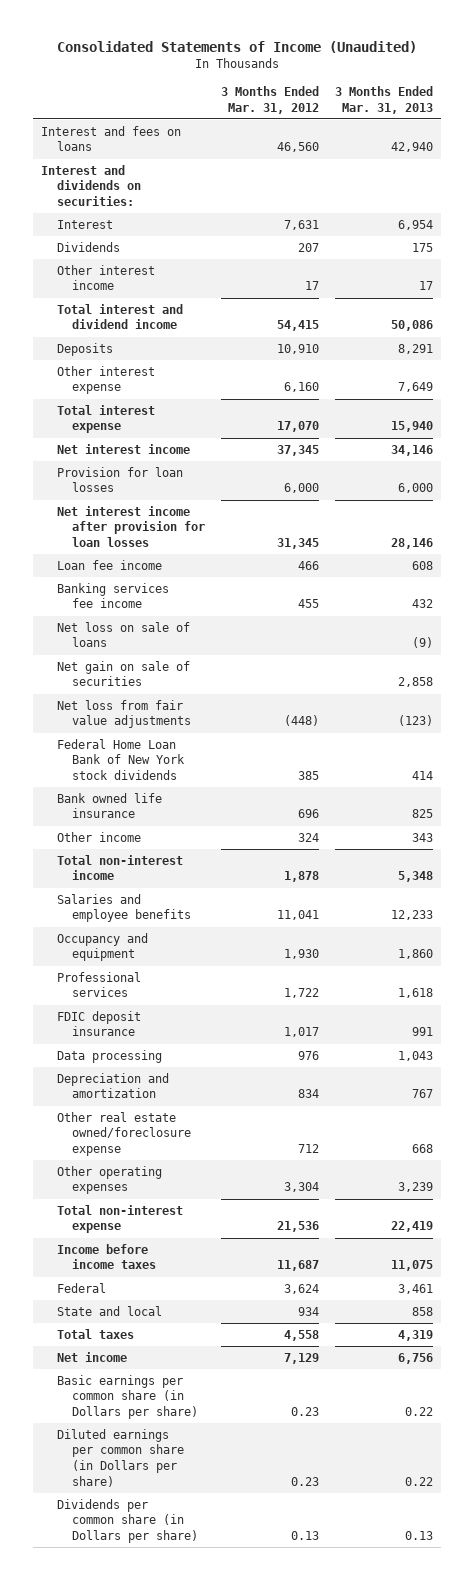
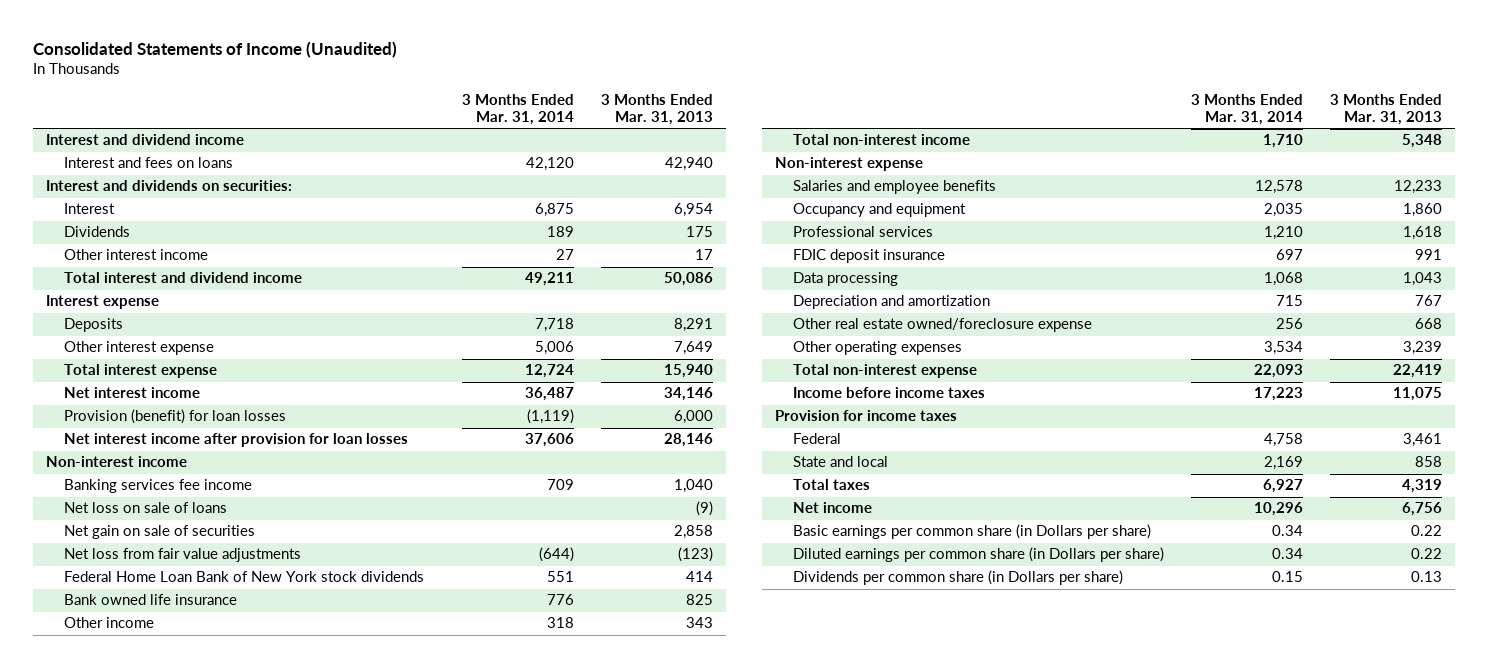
[221,86,320,114] 3 Months Ended Mar. 31, 2012 -> none
none -> [461,94,574,126] 3 Months Ended Mar. 31, 2014
none -> [46,134,245,146] Interest and dividend income
none -> [46,295,160,310] Interest expense
[56,466,183,493] Provision for loan losses -> [63,409,286,425] Provision (benefit) for loan losses
[56,559,162,570] Loan fee income -> none
none -> [46,456,188,468] Non-interest income
[411,599,433,609] 432 -> [673,479,713,494] 1,040
none -> [775,157,924,172] Non-interest expense
none -> [775,410,958,422] Provision for income taxes

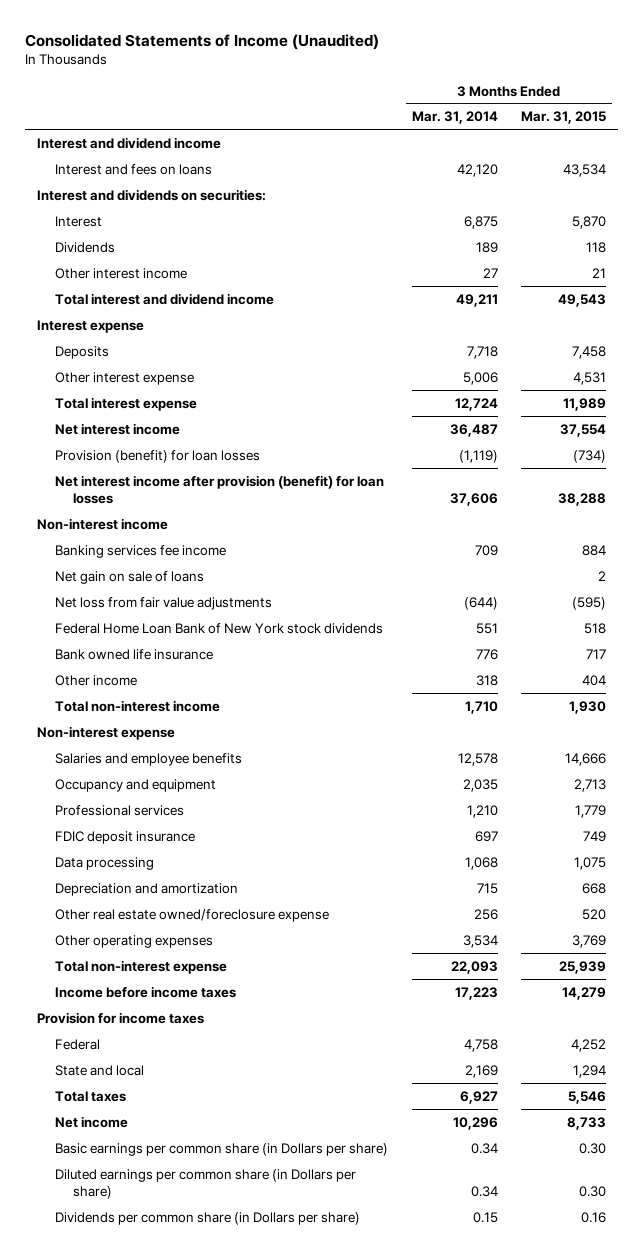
[600,94,713,126] 3 Months Ended Mar. 31, 2013 -> none
none -> [520,111,606,125] Mar. 31, 2015
[63,433,408,448] Net interest income after provision for loan losses -> [55,474,385,504] Net interest income after provision (benefit) for loan losses
[63,525,255,540] Net gain on sale of securities -> none
[63,502,227,514] Net loss on sale of loans -> [55,570,205,584] Net gain on sale of loans

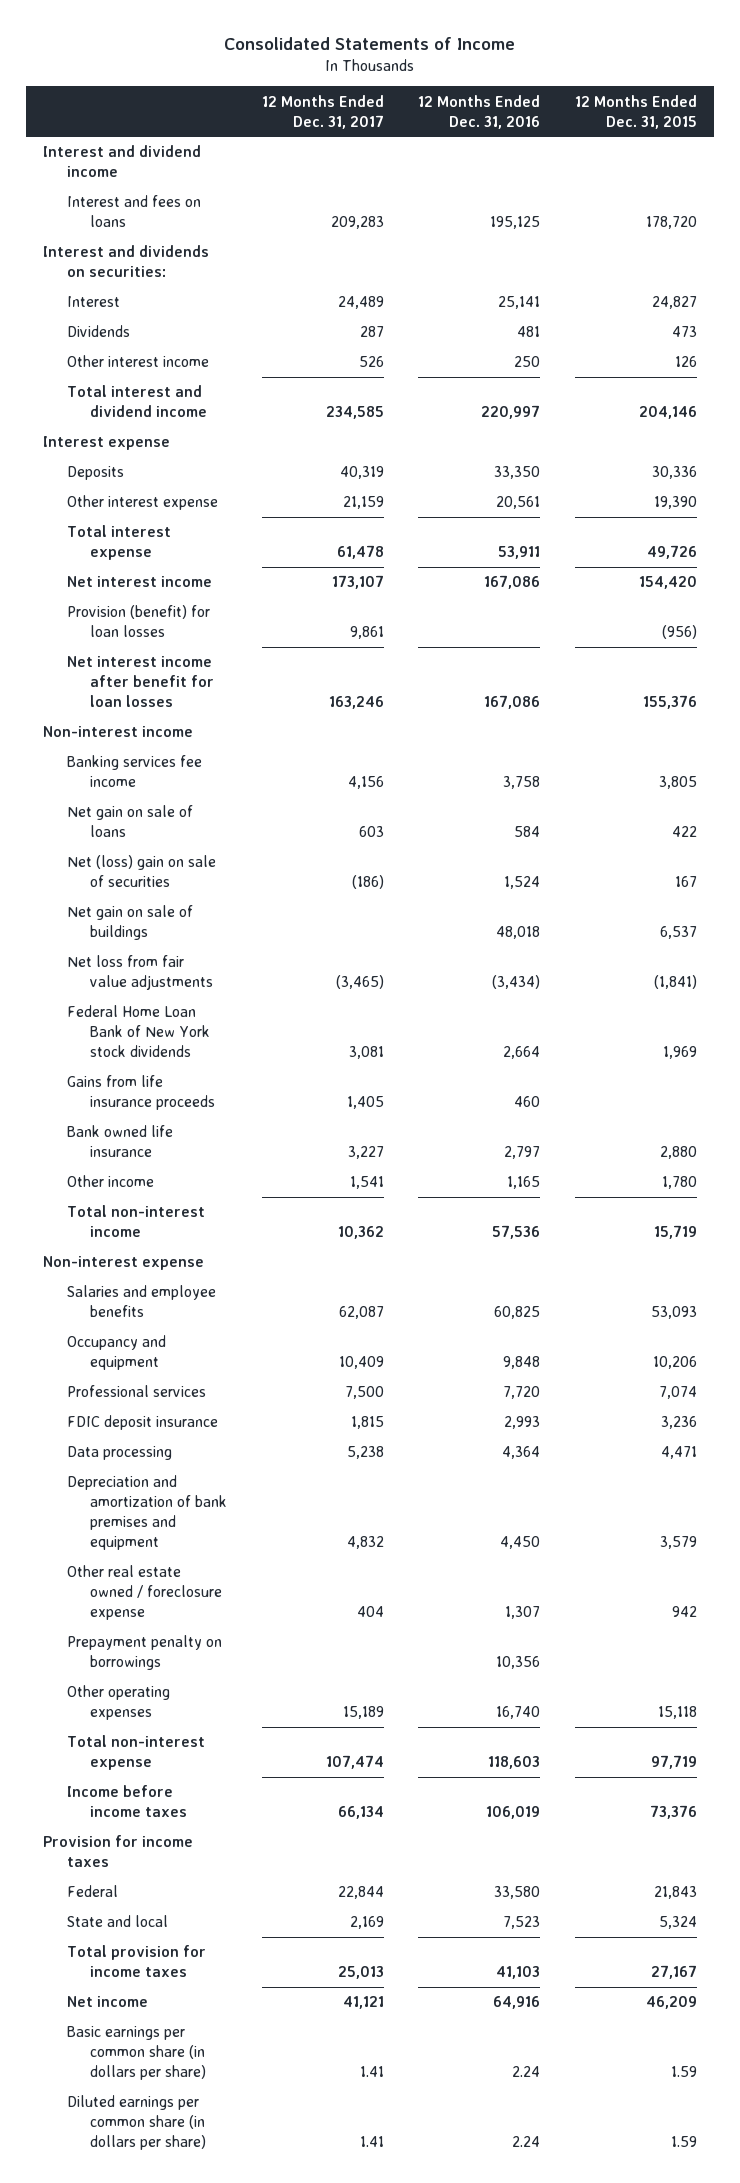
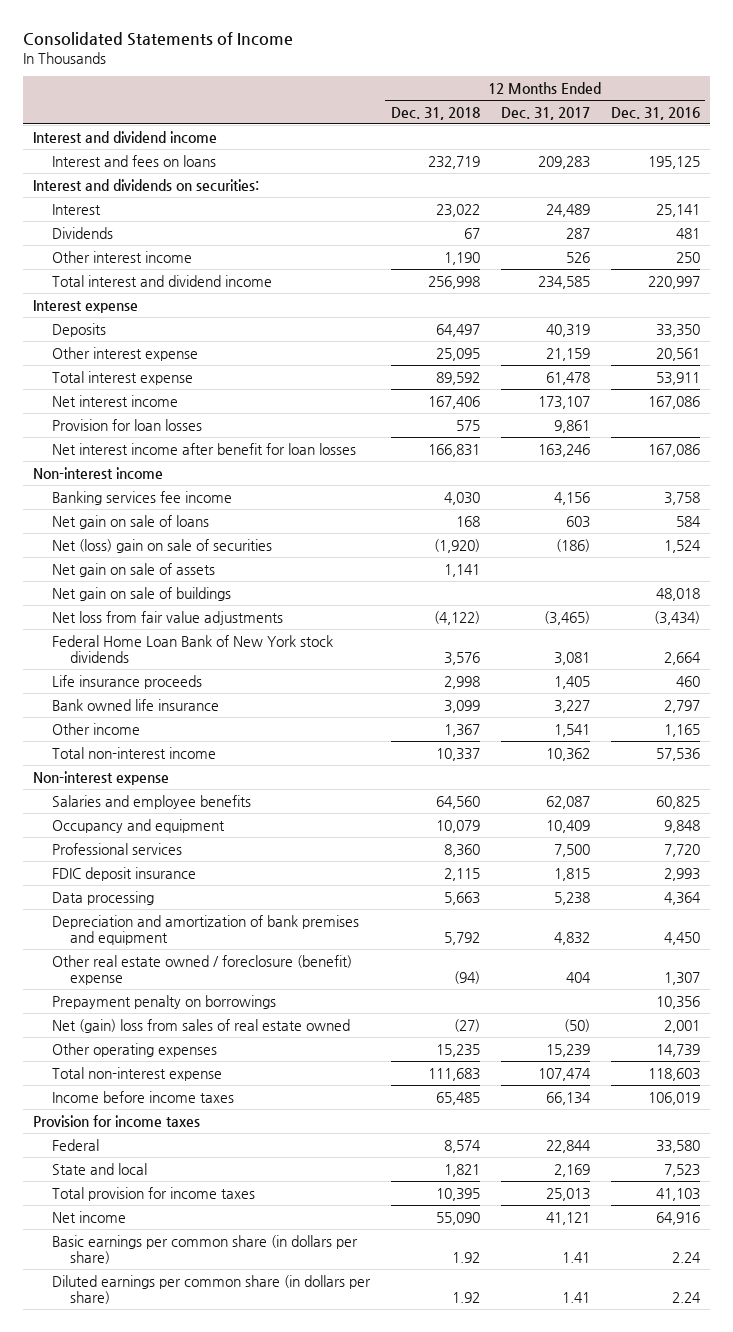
[574,94,697,129] 12 Months Ended Dec. 31, 2015 -> none
none -> [390,106,480,120] Dec. 31, 2018
[66,605,210,638] Provision (benefit) for loan losses -> [51,418,202,431] Provision for loan losses
none -> [51,562,215,577] Net gain on sale of assets
[66,1075,216,1111] Gains from life insurance proceeds -> [51,674,202,689] Life insurance proceeds
[66,1565,223,1621] Other real estate owned / foreclosure expense -> [51,954,352,986] Other real estate owned / foreclosure (benefit) expense
none -> [51,1018,350,1033] Net (gain) loss from sales of real estate owned
[342,1706,384,1720] 15,189 -> [545,1043,590,1057] 15,239
[496,1706,541,1720] 16,740 -> [655,1043,700,1057] 14,739

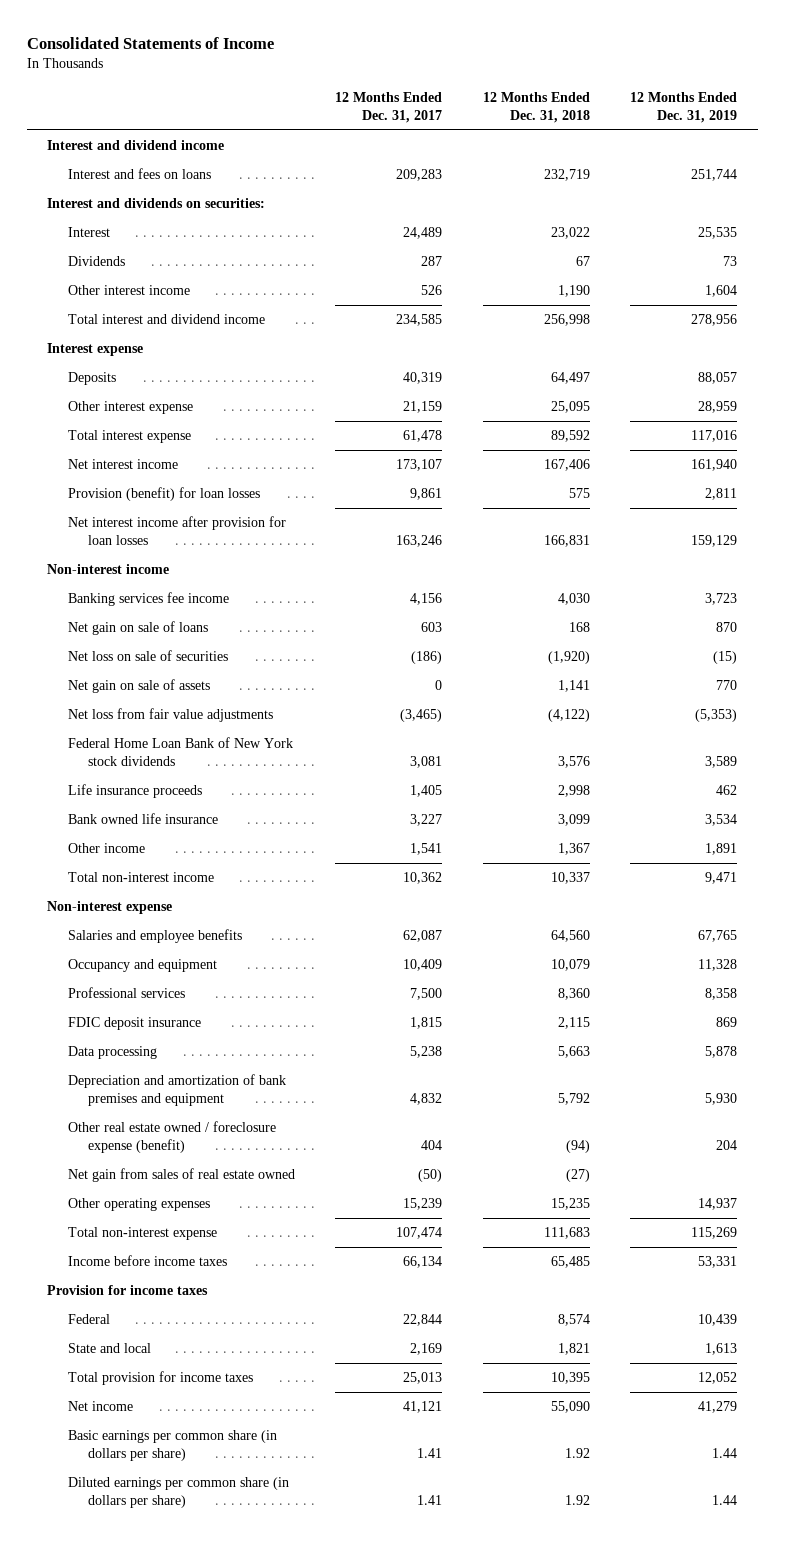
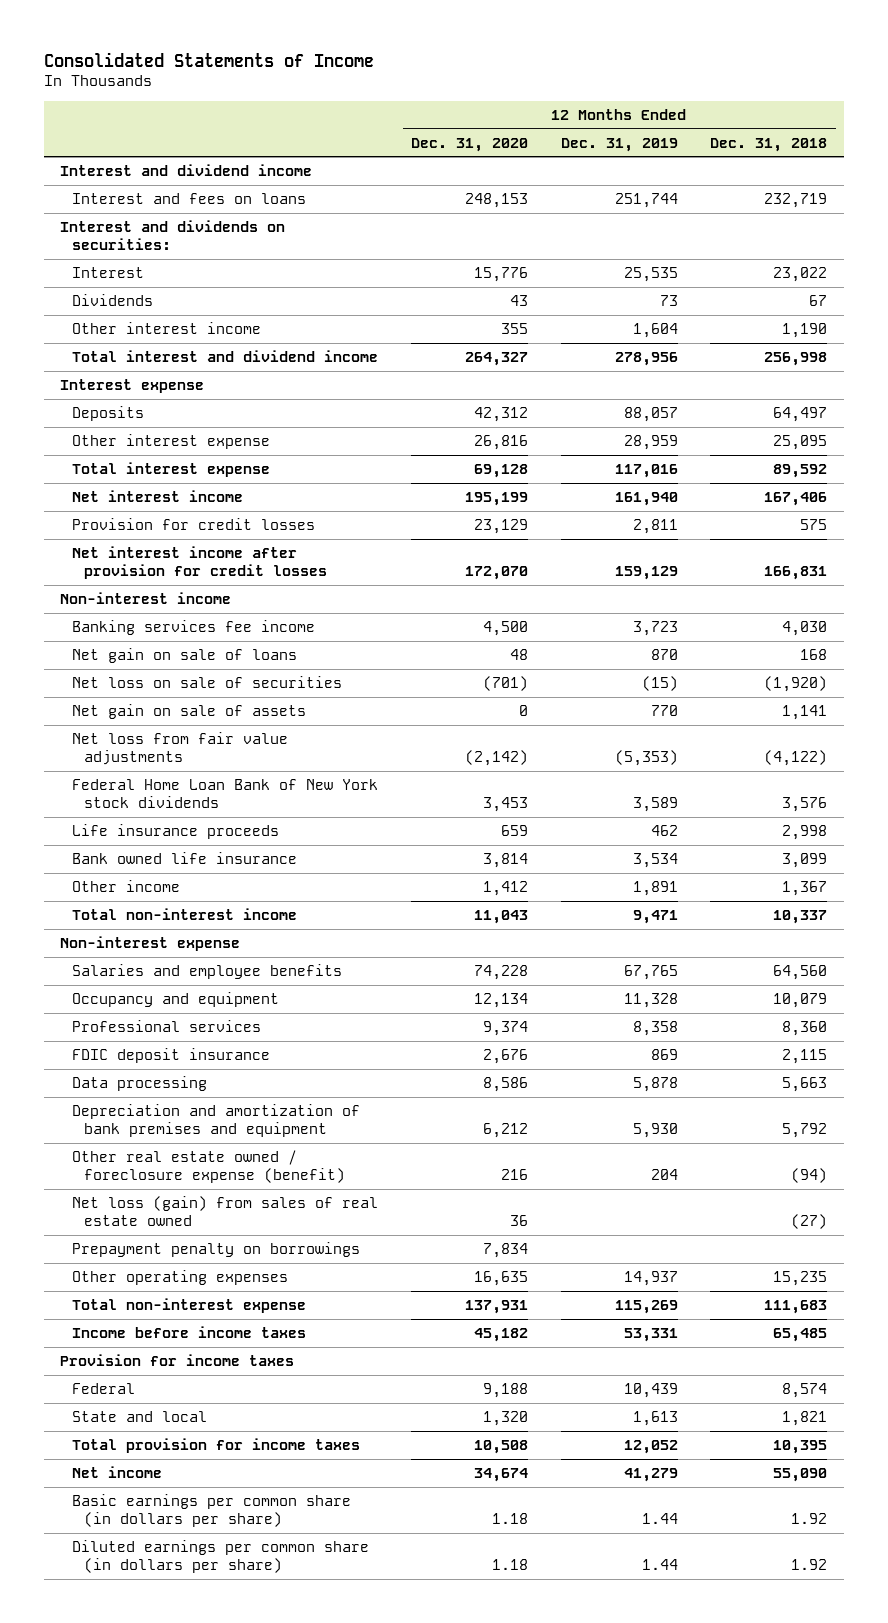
[335,91,443,123] 12 Months Ended Dec. 31, 2017 -> none
none -> [411,137,529,152] Dec. 31, 2020
[67,487,260,502] Provision (benefit) for loan losses -> [72,517,316,530] Provision for credit losses
[67,516,286,546] Net interest income after provision for loan losses -> [72,545,328,579] Net interest income after provision for credit losses
[67,1168,295,1183] Net gain from sales of real estate owned -> [72,1195,379,1226] Net loss (gain) from sales of real estate owned
none -> [72,1241,361,1257] Prepayment penalty on borrowings

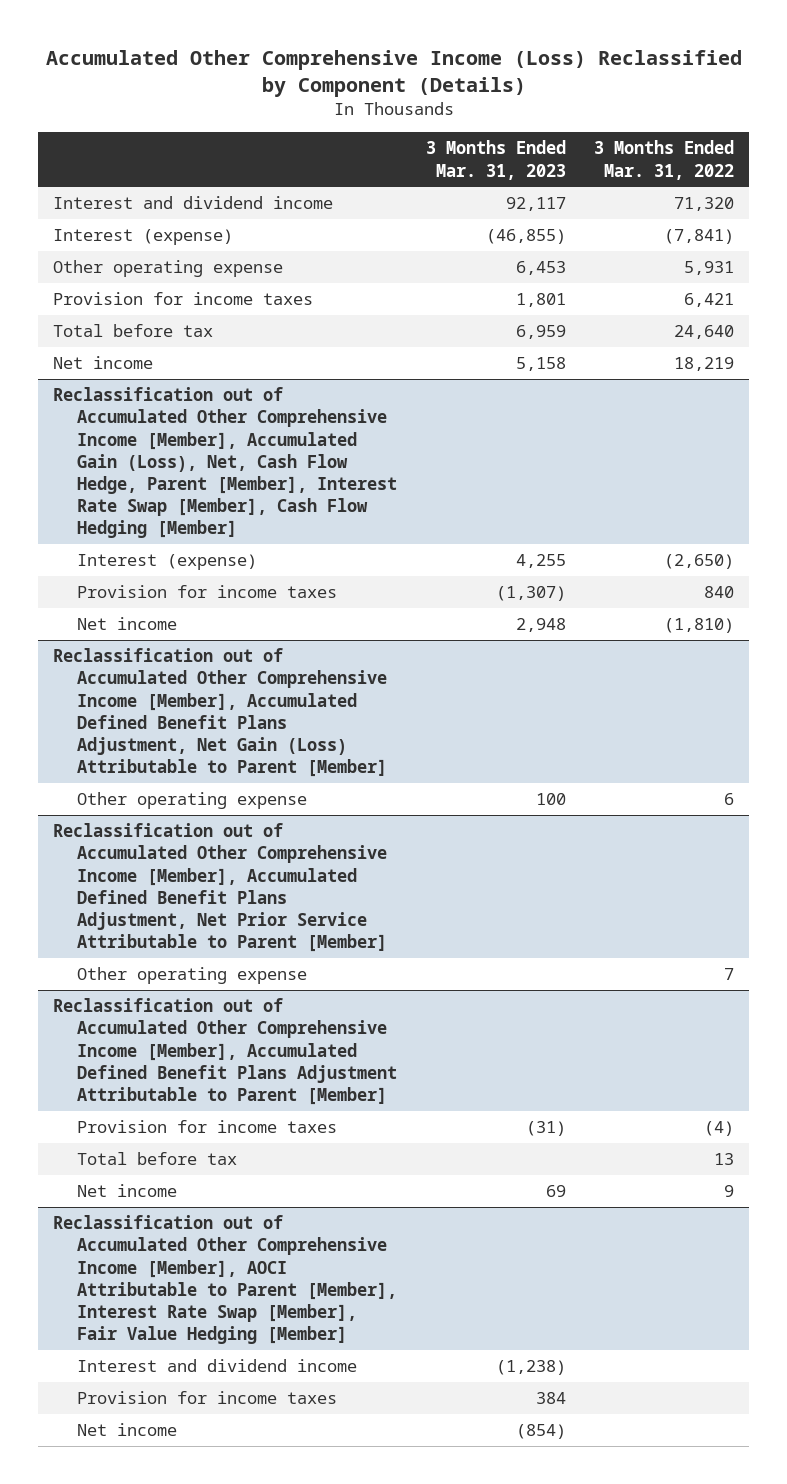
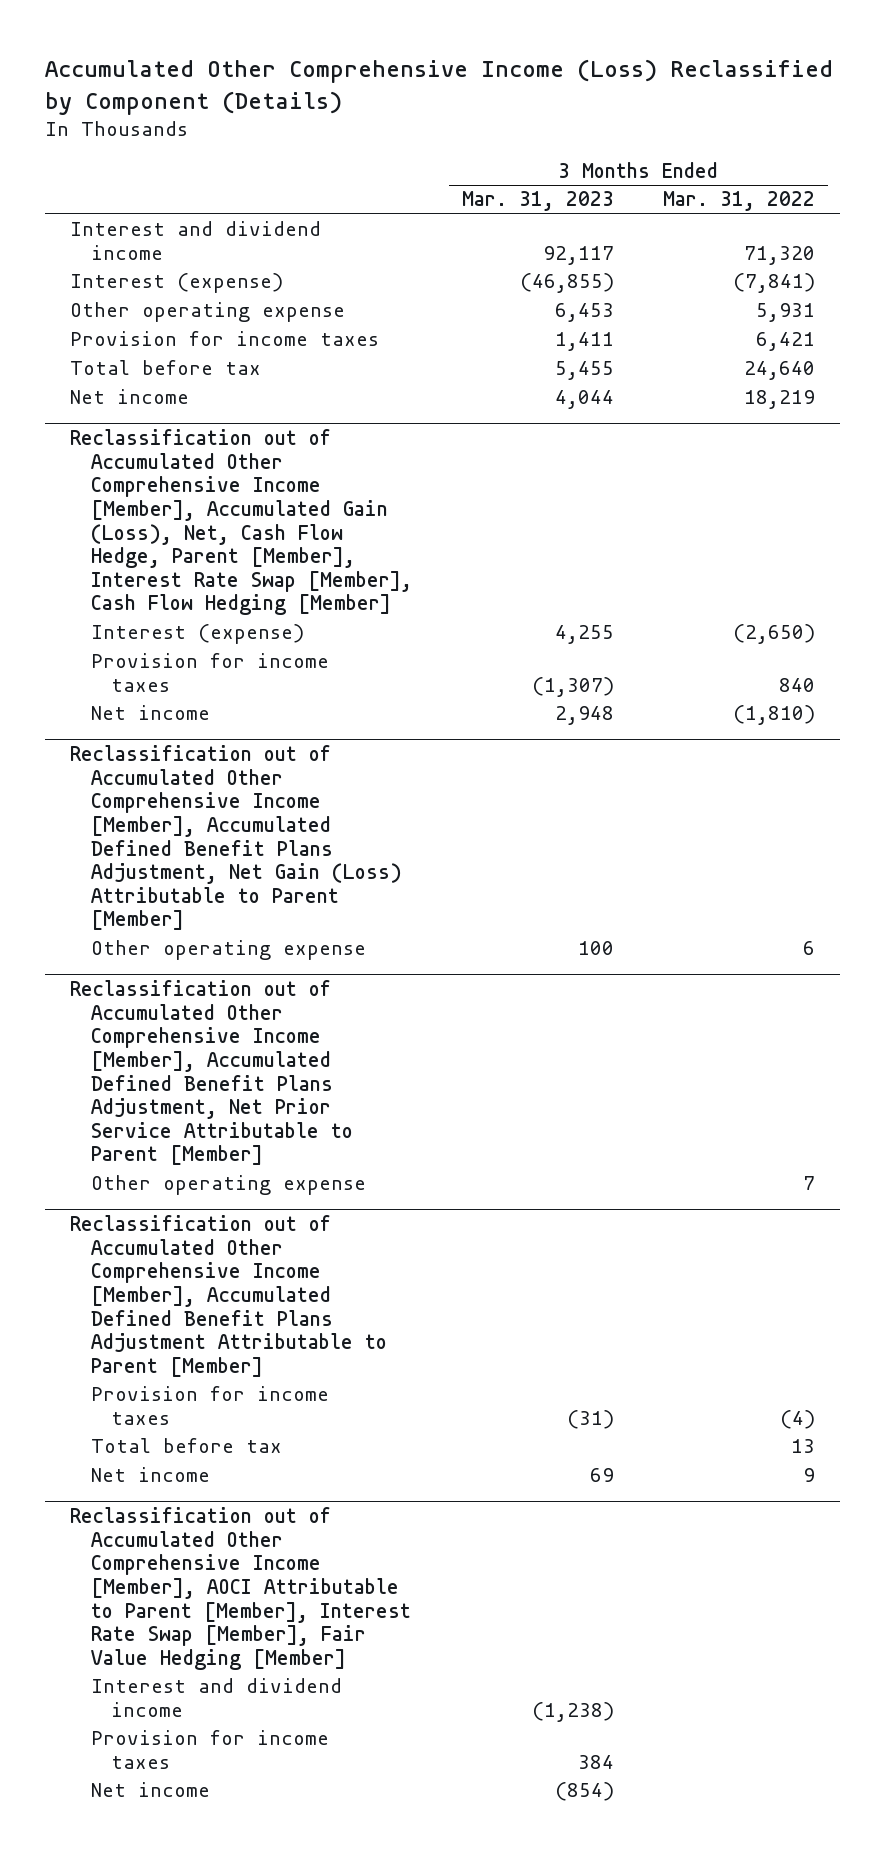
[515,293,566,308] 1,801 -> [554,332,614,352] 1,411
[515,325,566,340] 6,959 -> [554,361,614,381] 5,455
[515,357,566,372] 5,158 -> [554,390,614,410] 4,044

